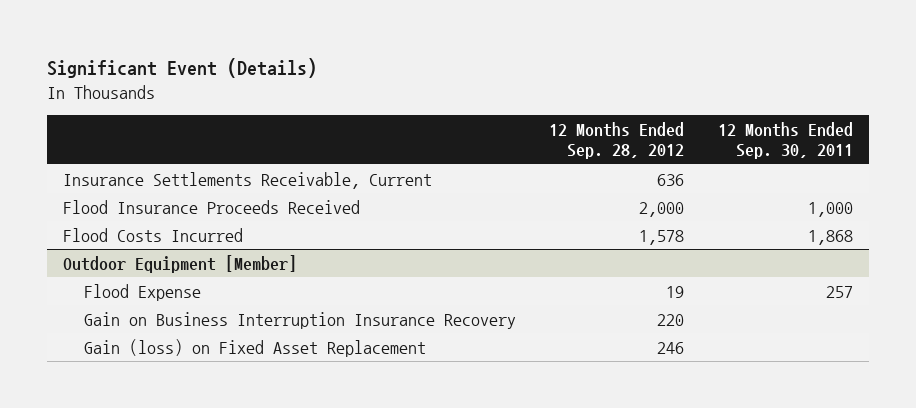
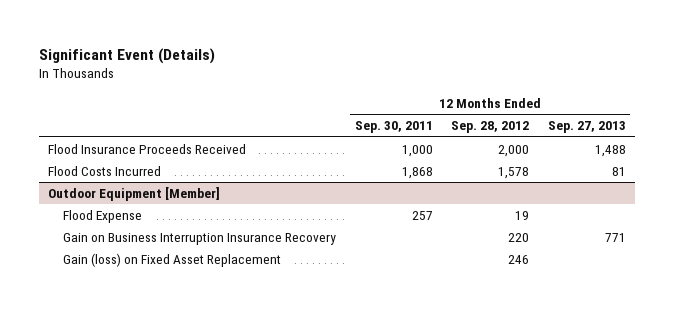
none -> [547,121,626,134] Sep. 27, 2013
[63,171,433,189] Insurance Settlements Receivable, Current -> none

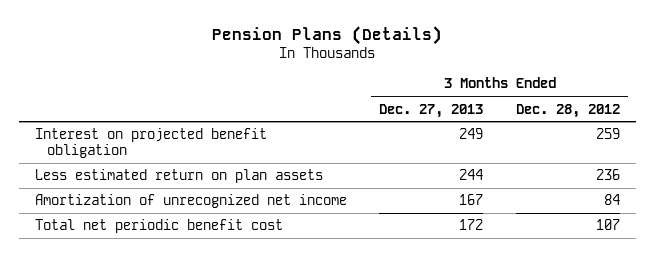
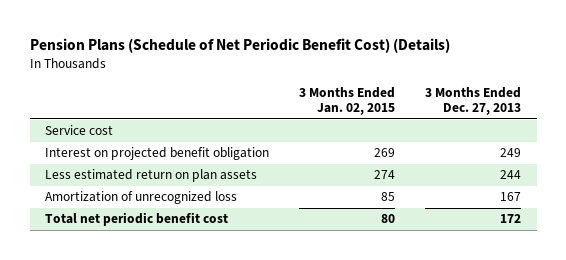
[212,25,443,45] Pension Plans (Details) -> [29,38,450,54] Pension Plans (Schedule of Net Periodic Benefit Cost) (Details)
[515,103,620,118] Dec. 28, 2012 -> none
none -> [299,86,396,116] 3 Months Ended Jan. 02, 2015
none -> [44,125,113,136] Service cost
[35,194,348,209] Amortization of unrecognized net income -> [44,191,237,205] Amortization of unrecognized loss

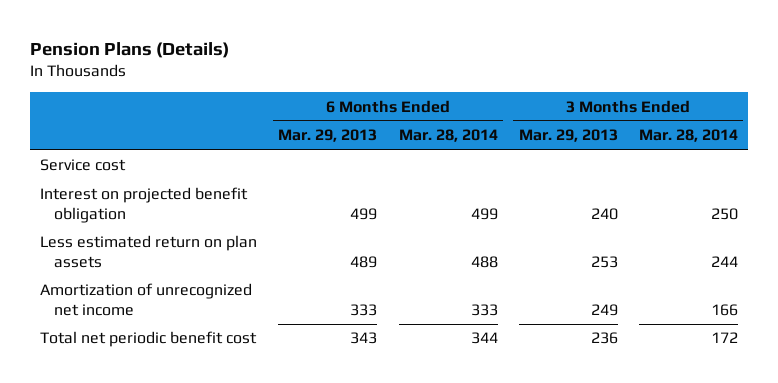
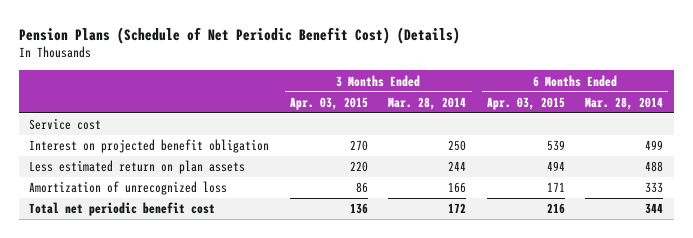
[29,41,229,58] Pension Plans (Details) -> [19,26,461,44] Pension Plans (Schedule of Net Periodic Benefit Cost) (Details)
[278,129,378,143] Mar. 29, 2013 -> none
[518,129,618,143] Mar. 29, 2013 -> none
none -> [289,96,368,110] Apr. 03, 2015
none -> [486,96,565,110] Apr. 03, 2015
[40,283,253,316] Amortization of unrecognized net income -> [29,181,228,196] Amortization of unrecognized loss

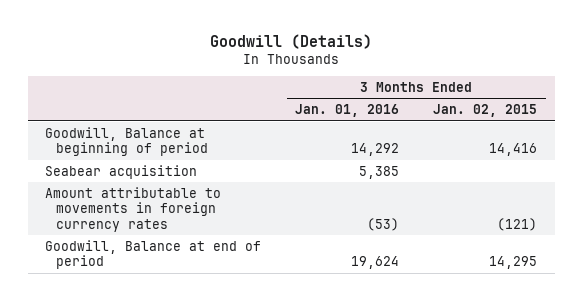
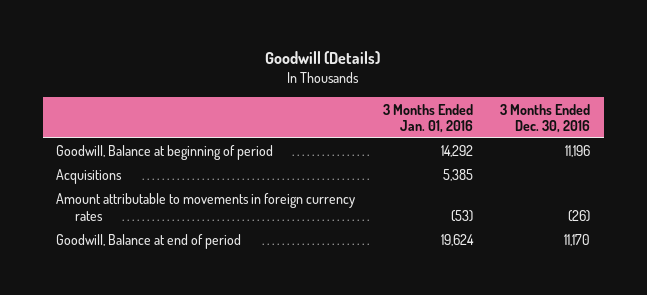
[433,104,538,118] Jan. 02, 2015 -> none
none -> [500,103,591,133] 3 Months Ended Dec. 30, 2016
[44,164,197,179] Seabear acquisition -> [56,169,123,185] Acquisitions

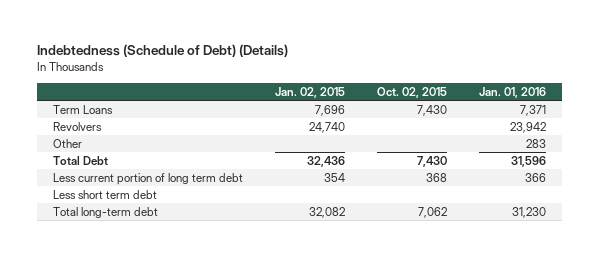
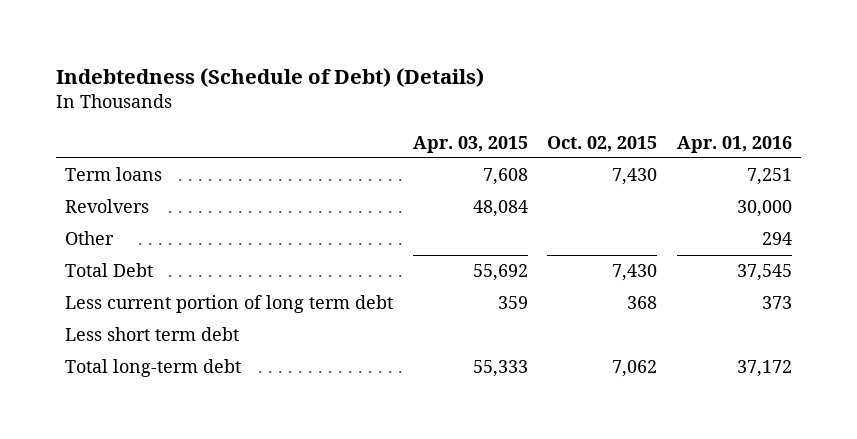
[274,86,345,98] Jan. 02, 2015 -> none
[478,86,546,98] Jan. 01, 2016 -> none
none -> [412,135,528,153] Apr. 03, 2015
none -> [676,135,792,153] Apr. 01, 2016
[52,104,113,114] Term Loans -> [65,167,163,182] Term loans

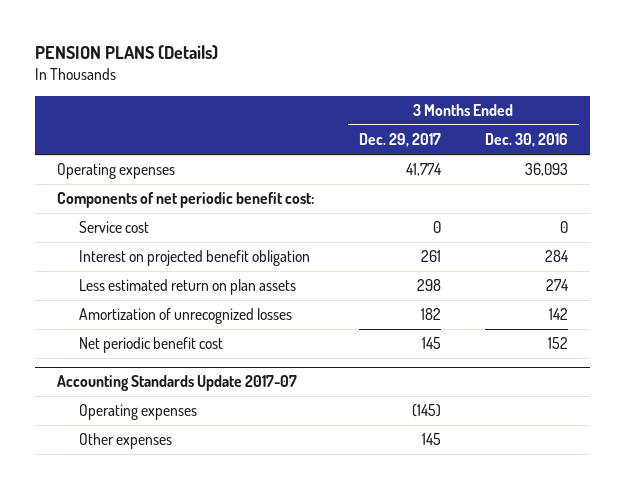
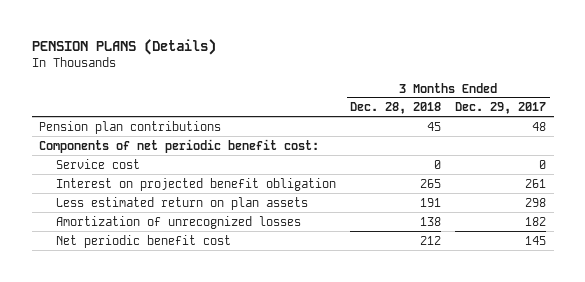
[484,133,568,148] Dec. 30, 2016 -> none
none -> [350,102,442,115] Dec. 28, 2018
[57,163,176,180] Operating expenses -> none
none -> [38,120,221,134] Pension plan contributions
[57,375,298,392] Accounting Standards Update 2017-07 -> none
[78,404,197,421] Operating expenses -> none
[78,433,172,450] Other expenses -> none

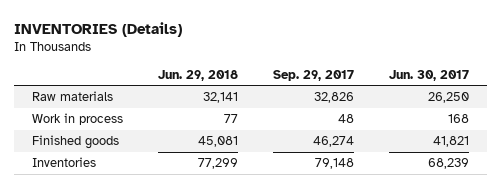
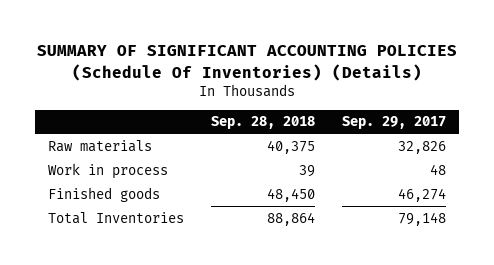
[14,21,183,37] INVENTORIES (Details) -> [37,45,458,81] SUMMARY OF SIGNIFICANT ACCOUNTING POLICIES (Schedule Of Inventories) (Details)
[158,69,239,81] Jun. 29, 2018 -> none
[389,69,470,81] Jun. 30, 2017 -> none
none -> [211,116,316,130] Sep. 28, 2018
[31,157,96,168] Inventories -> [48,211,185,224] Total Inventories

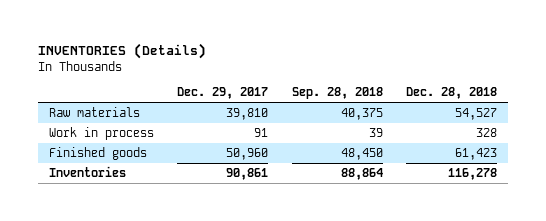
[37,45,458,81] SUMMARY OF SIGNIFICANT ACCOUNTING POLICIES (Schedule Of Inventories) (Details) -> [37,43,206,60] INVENTORIES (Details)
[341,116,446,130] Sep. 29, 2017 -> none
none -> [177,87,269,100] Dec. 29, 2017
none -> [405,87,497,100] Dec. 28, 2018
[48,211,185,224] Total Inventories -> [49,165,127,177] Inventories

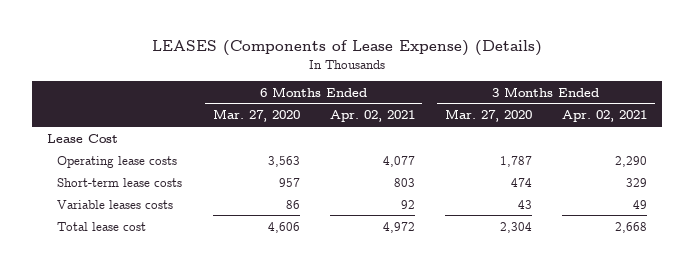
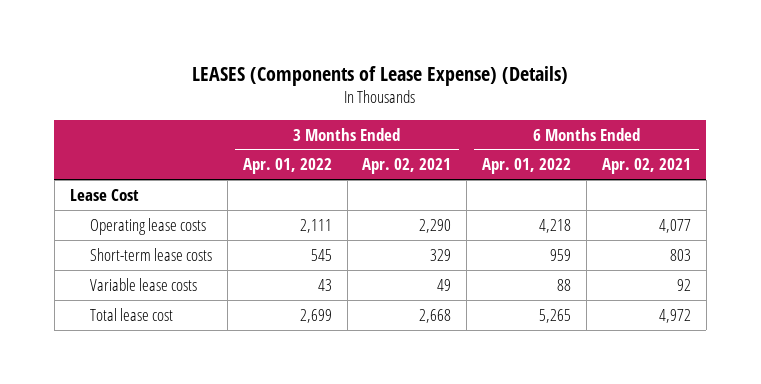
[212,109,300,123] Mar. 27, 2020 -> none
[445,109,533,123] Mar. 27, 2020 -> none
none -> [242,158,332,175] Apr. 01, 2022
none -> [482,158,572,175] Apr. 01, 2022
[57,199,174,209] Variable leases costs -> [89,277,197,291] Variable lease costs

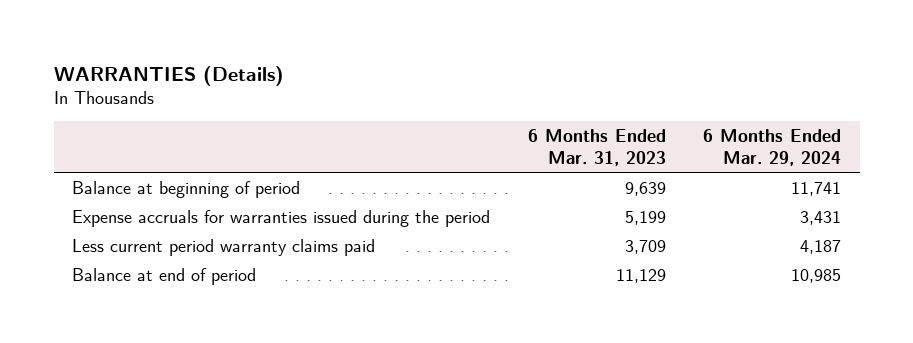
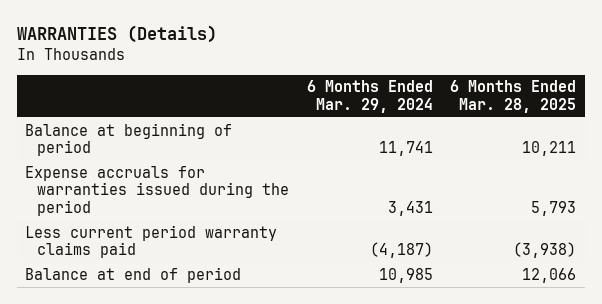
[527,129,666,166] 6 Months Ended Mar. 31, 2023 -> none
none -> [450,80,577,113] 6 Months Ended Mar. 28, 2025
[800,239,842,254] 4,187 -> [369,242,433,259] (4,187)

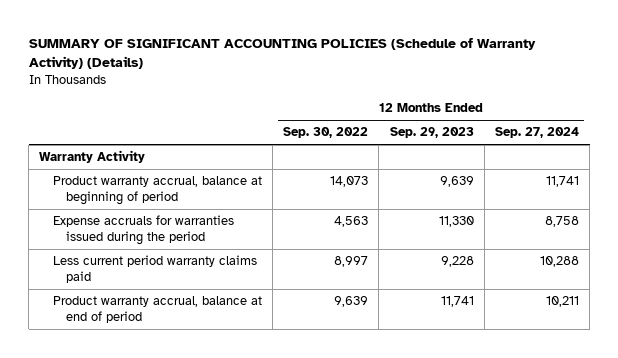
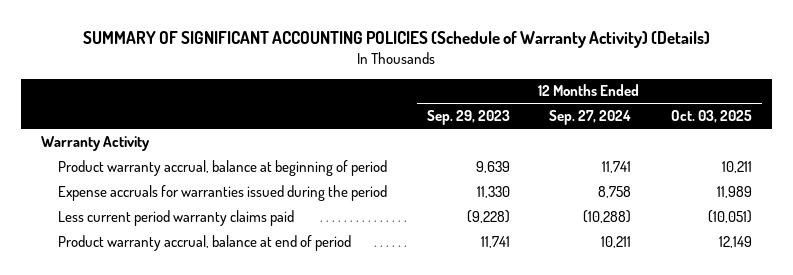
[283,127,369,139] Sep. 30, 2022 -> none
none -> [671,110,753,124] Oct. 03, 2025
[440,256,474,268] 9,228 -> [466,209,510,223] (9,228)
[539,256,579,268] 10,288 -> [583,209,632,223] (10,288)

